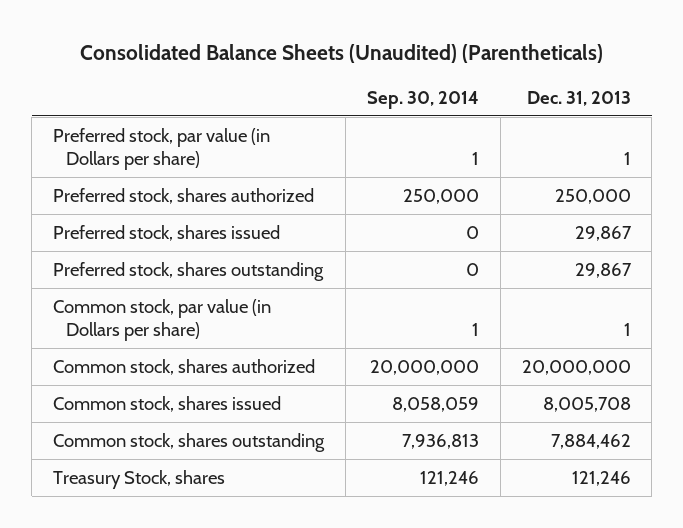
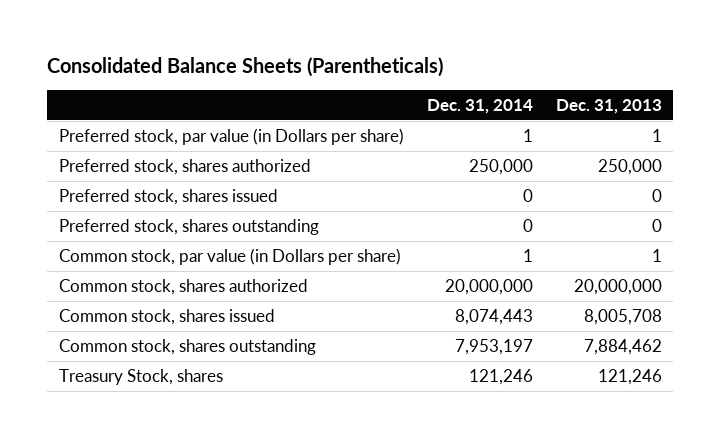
[79,44,603,64] Consolidated Balance Sheets (Unaudited) (Parentheticals) -> [47,57,444,78] Consolidated Balance Sheets (Parentheticals)
[366,90,479,109] Sep. 30, 2014 -> none
none -> [426,98,533,114] Dec. 31, 2014
[574,225,632,241] 29,867 -> [651,188,662,202] 0
[574,262,632,278] 29,867 -> [651,218,662,232] 0

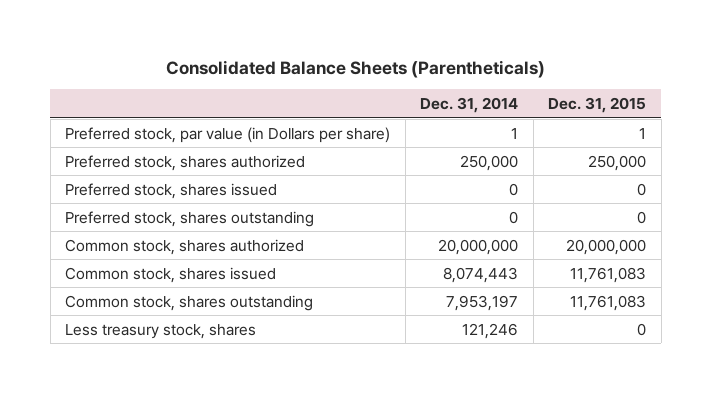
[555,98,662,114] Dec. 31, 2013 -> none
none -> [548,97,647,114] Dec. 31, 2015
[58,247,401,265] Common stock, par value (in Dollars per share) -> none
[58,368,223,385] Treasury Stock, shares -> [65,323,257,339] Less treasury stock, shares

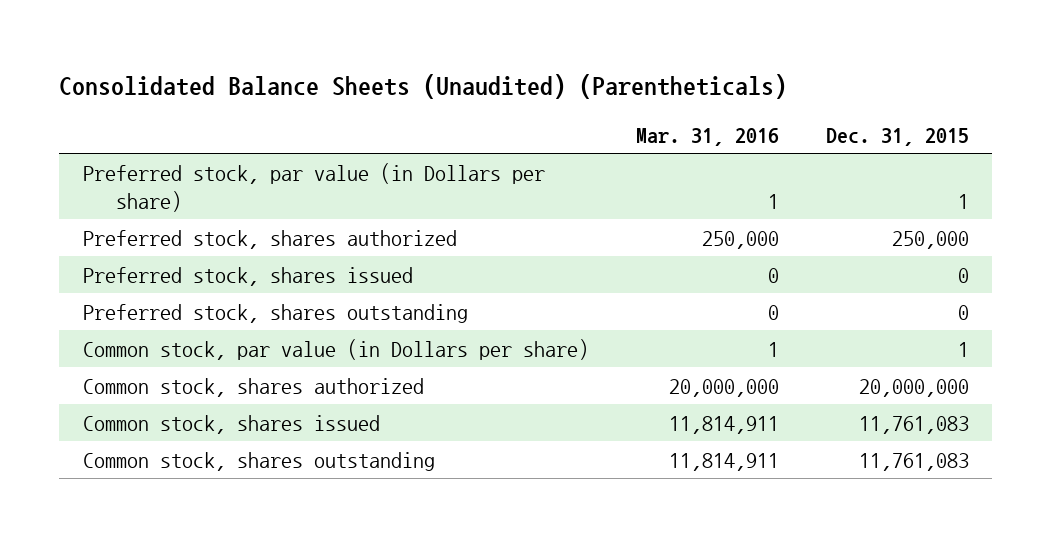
[165,60,545,79] Consolidated Balance Sheets (Parentheticals) -> [59,73,788,99] Consolidated Balance Sheets (Unaudited) (Parentheticals)
[420,97,519,114] Dec. 31, 2014 -> none
none -> [635,127,779,146] Mar. 31, 2016
none -> [82,338,589,360] Common stock, par value (in Dollars per share)
[65,323,257,339] Less treasury stock, shares -> none

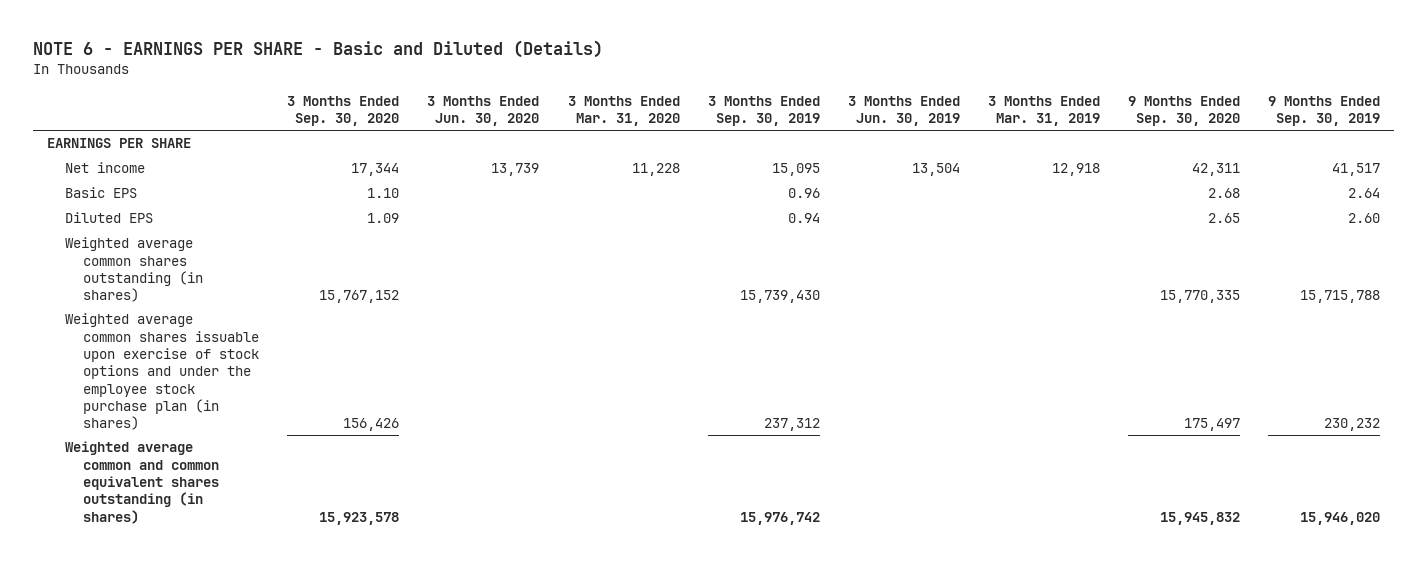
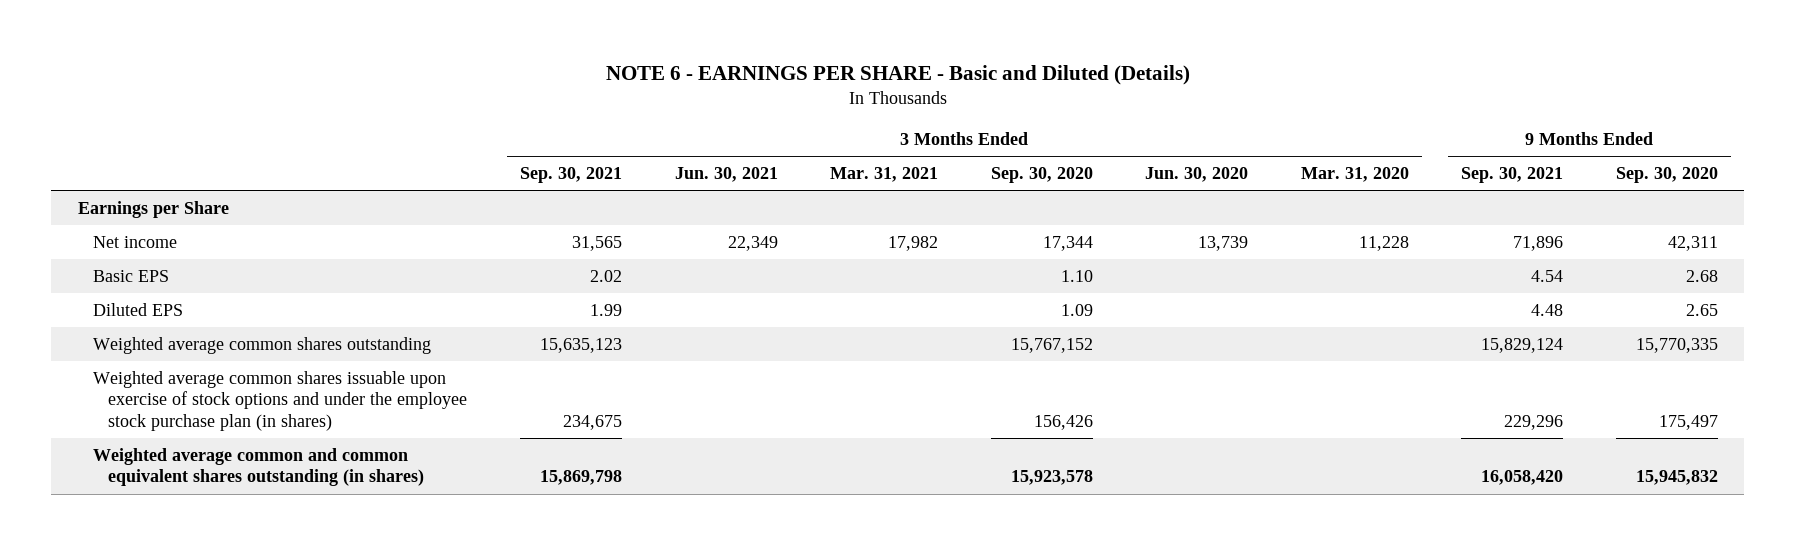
[707,95,820,127] 3 Months Ended Sep. 30, 2019 -> none
[847,95,960,127] 3 Months Ended Jun. 30, 2019 -> none
[988,95,1101,127] 3 Months Ended Mar. 31, 2019 -> none
[1268,95,1381,127] 9 Months Ended Sep. 30, 2019 -> none
none -> [519,166,622,183] Sep. 30, 2021
none -> [674,166,778,182] Jun. 30, 2021
none -> [830,166,939,182] Mar. 31, 2021
none -> [1461,166,1564,183] Sep. 30, 2021
[46,138,191,149] EARNINGS PER SHARE -> [77,200,229,218] Earnings per Share
[65,237,204,303] Weighted average common shares outstanding (in shares) -> [93,336,432,354] Weighted average common shares outstanding

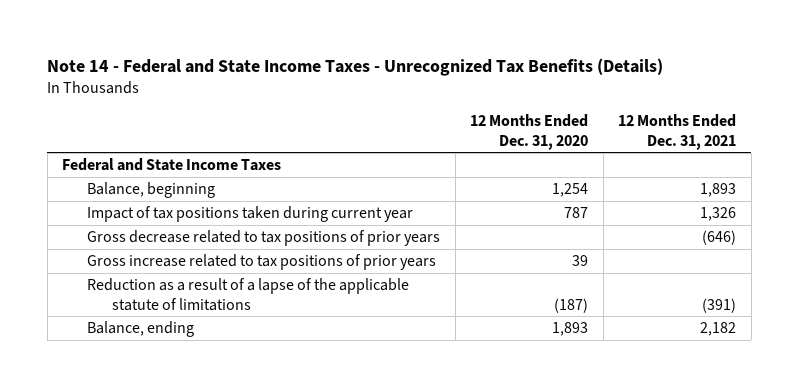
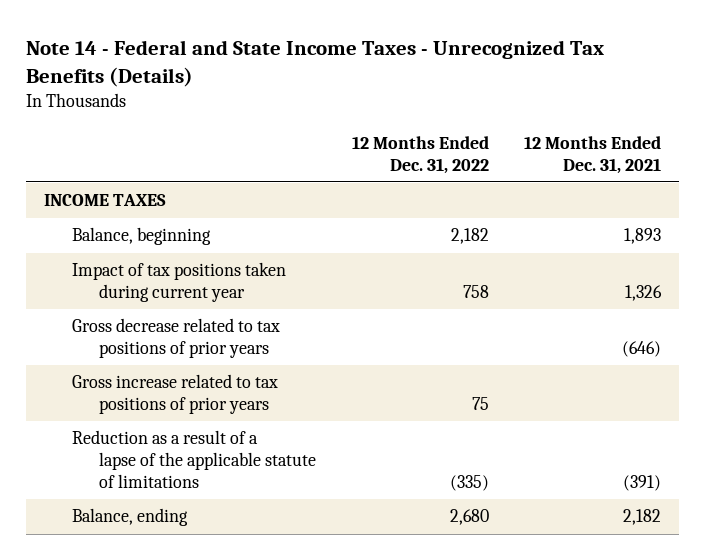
[470,113,589,150] 12 Months Ended Dec. 31, 2020 -> none
none -> [351,136,489,174] 12 Months Ended Dec. 31, 2022
[62,158,282,172] Federal and State Income Taxes -> [44,194,167,207] INCOME TAXES

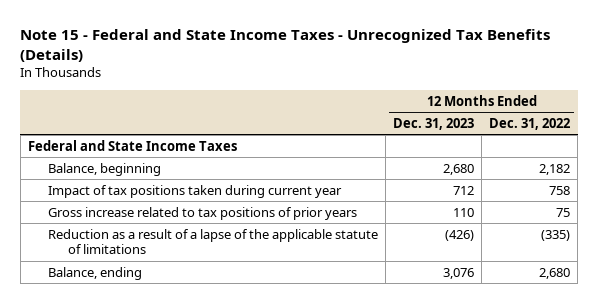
[26,39,605,87] Note 14 - Federal and State Income Taxes - Unrecognized Tax Benefits (Details) -> [20,29,551,62] Note 15 - Federal and State Income Taxes - Unrecognized Tax Benefits (Details)
[524,136,662,174] 12 Months Ended Dec. 31, 2021 -> none
none -> [393,118,475,131] Dec. 31, 2023
[44,194,167,207] INCOME TAXES -> [27,139,237,151] Federal and State Income Taxes
[71,318,280,359] Gross decrease related to tax positions of prior years -> none

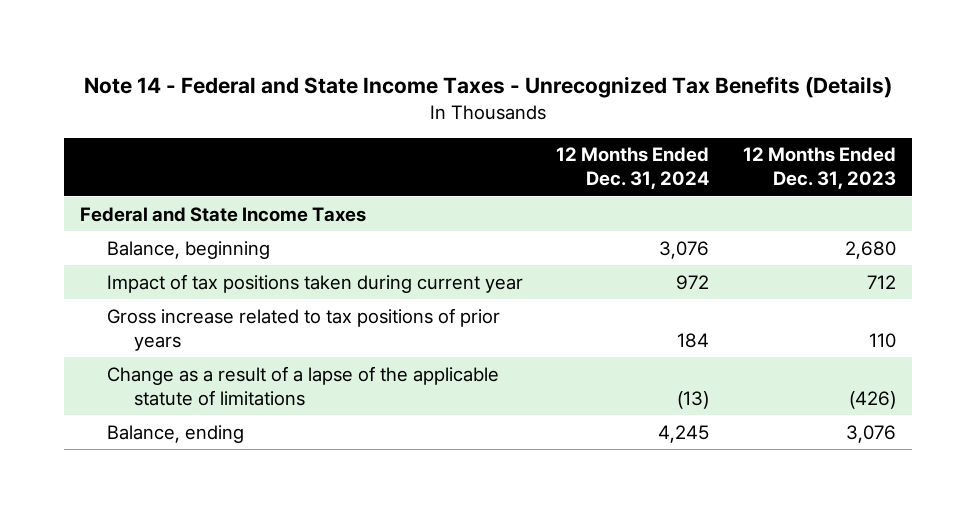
[20,29,551,62] Note 15 - Federal and State Income Taxes - Unrecognized Tax Benefits (Details) -> [84,76,893,99] Note 14 - Federal and State Income Taxes - Unrecognized Tax Benefits (Details)
[489,118,571,131] Dec. 31, 2022 -> none
none -> [556,147,710,190] 12 Months Ended Dec. 31, 2024
[47,228,378,255] Reduction as a result of a lapse of the applicable statute of limitations -> [107,365,500,406] Change as a result of a lapse of the applicable statute of limitations

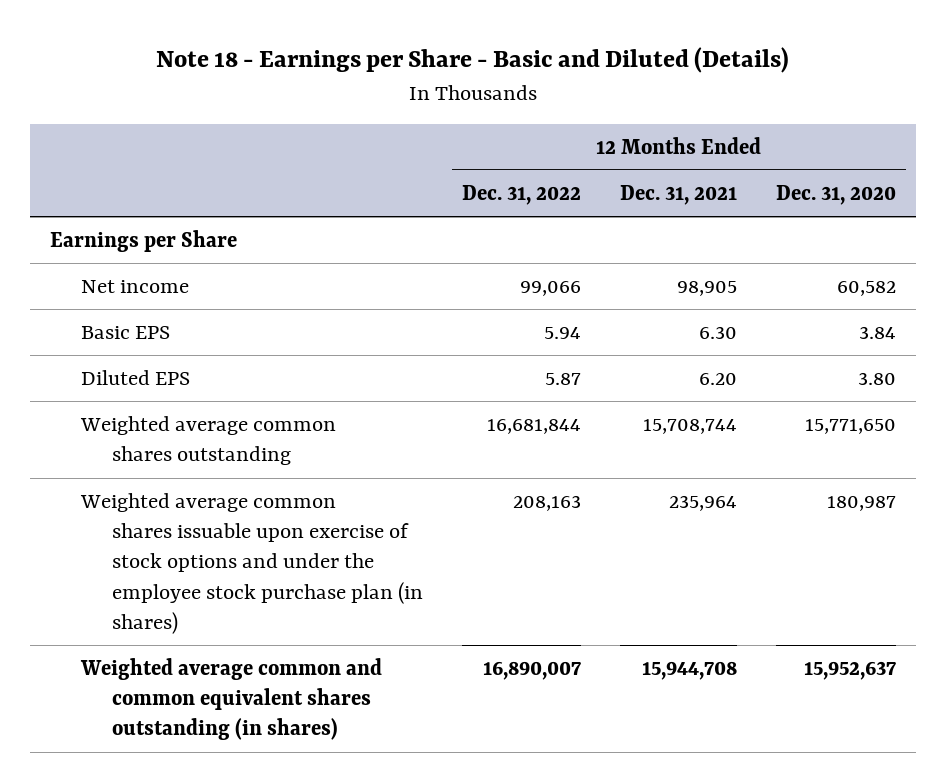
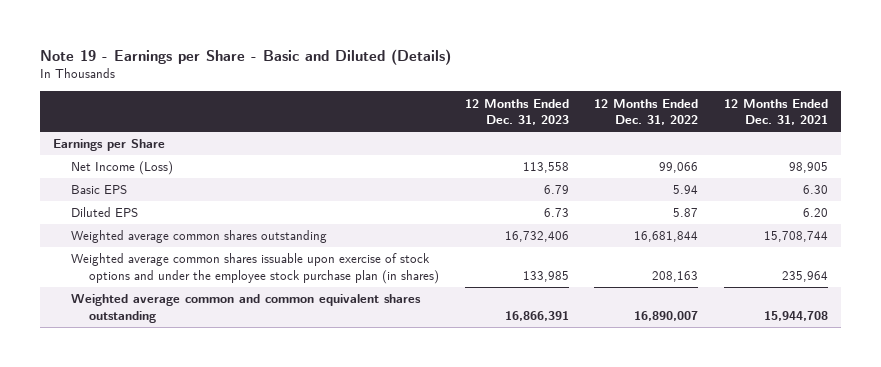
[156,47,790,74] Note 18 - Earnings per Share - Basic and Diluted (Details) -> [40,48,452,65] Note 19 - Earnings per Share - Basic and Diluted (Details)
[776,184,897,205] Dec. 31, 2020 -> none
none -> [464,98,569,126] 12 Months Ended Dec. 31, 2023
[80,279,189,293] Net income -> [70,161,173,176] Net Income (Loss)
[79,657,382,741] Weighted average common and common equivalent shares outstanding (in shares) -> [70,294,421,324] Weighted average common and common equivalent shares outstanding

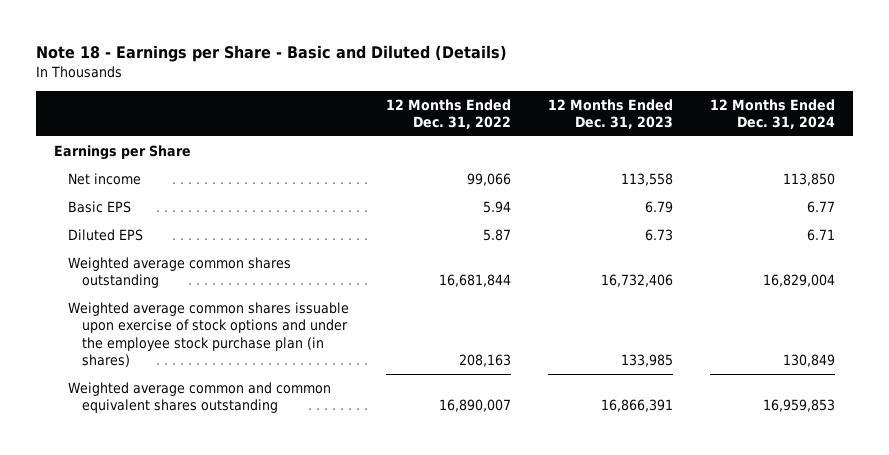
[40,48,452,65] Note 19 - Earnings per Share - Basic and Diluted (Details) -> [35,44,507,62] Note 18 - Earnings per Share - Basic and Diluted (Details)
[724,98,829,126] 12 Months Ended Dec. 31, 2021 -> none
none -> [709,98,835,129] 12 Months Ended Dec. 31, 2024
[70,161,173,176] Net Income (Loss) -> [68,172,142,185] Net income

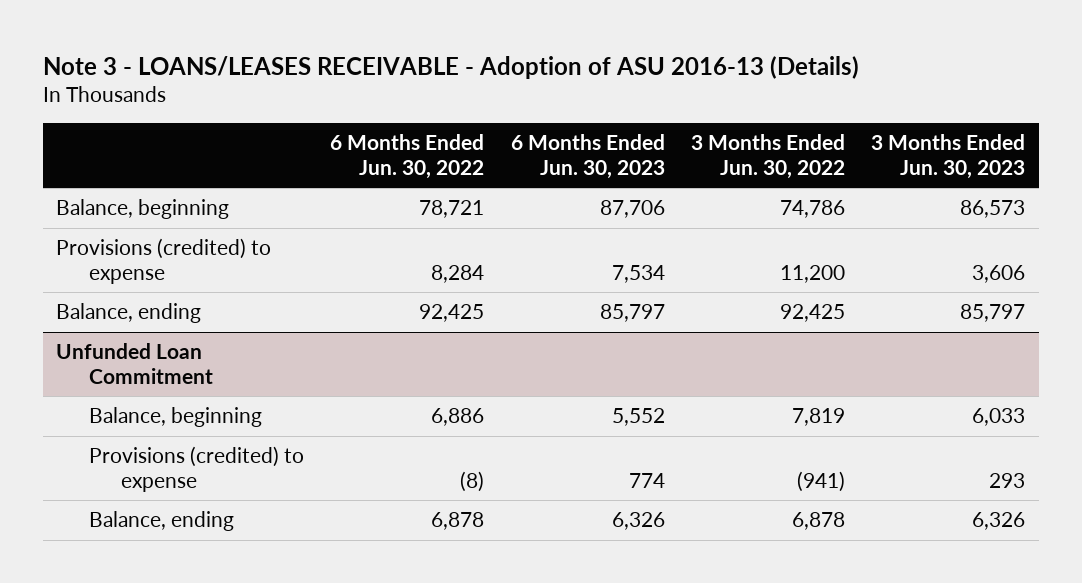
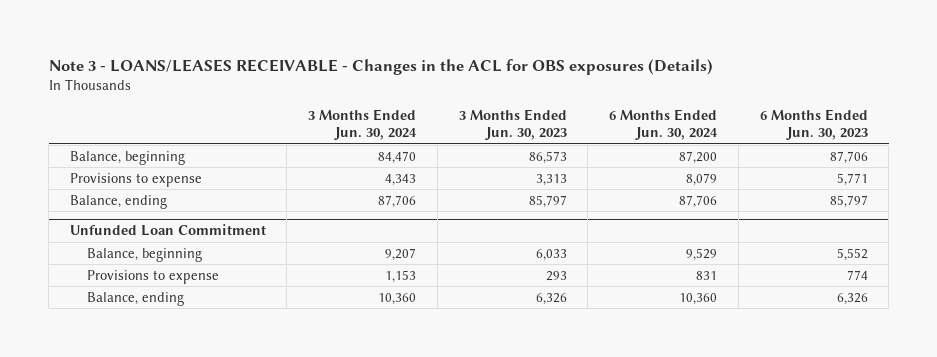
[43,55,860,79] Note 3 - LOANS/LEASES RECEIVABLE - Adoption of ASU 2016-13 (Details) -> [48,58,713,75] Note 3 - LOANS/LEASES RECEIVABLE - Changes in the ACL for OBS exposures (Details)
[330,133,485,179] 6 Months Ended Jun. 30, 2022 -> none
[691,133,846,179] 3 Months Ended Jun. 30, 2022 -> none
none -> [308,109,418,141] 3 Months Ended Jun. 30, 2024
none -> [609,109,719,141] 6 Months Ended Jun. 30, 2024
[56,238,272,284] Provisions (credited) to expense -> [69,172,202,187] Provisions to expense
[611,264,665,283] 7,534 -> [836,172,868,186] 5,771
[972,264,1026,283] 3,606 -> [535,173,567,186] 3,313
[88,446,304,492] Provisions (credited) to expense -> [86,269,219,284] Provisions to expense

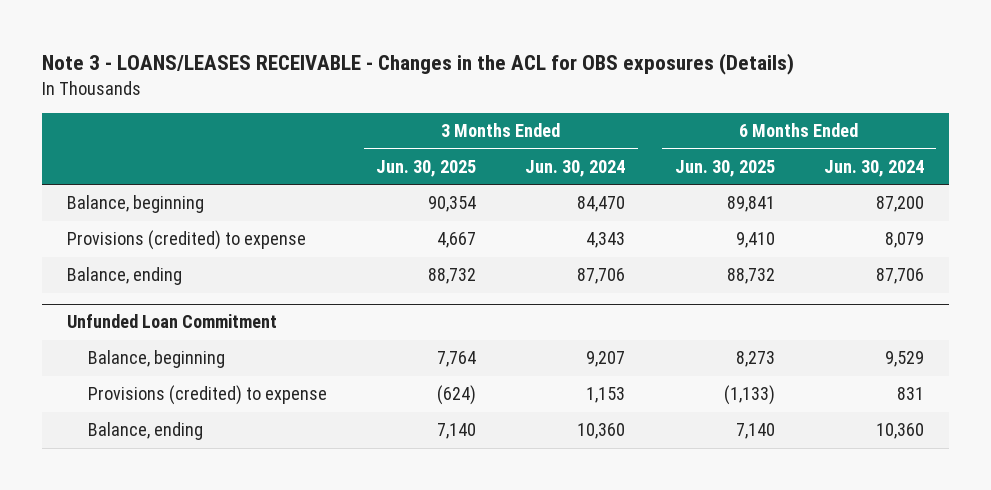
[458,109,567,141] 3 Months Ended Jun. 30, 2023 -> none
[759,109,868,141] 6 Months Ended Jun. 30, 2023 -> none
none -> [376,159,477,177] Jun. 30, 2025
none -> [674,159,775,177] Jun. 30, 2025
[69,172,202,187] Provisions to expense -> [66,230,306,251] Provisions (credited) to expense
[86,269,219,284] Provisions to expense -> [87,385,327,406] Provisions (credited) to expense

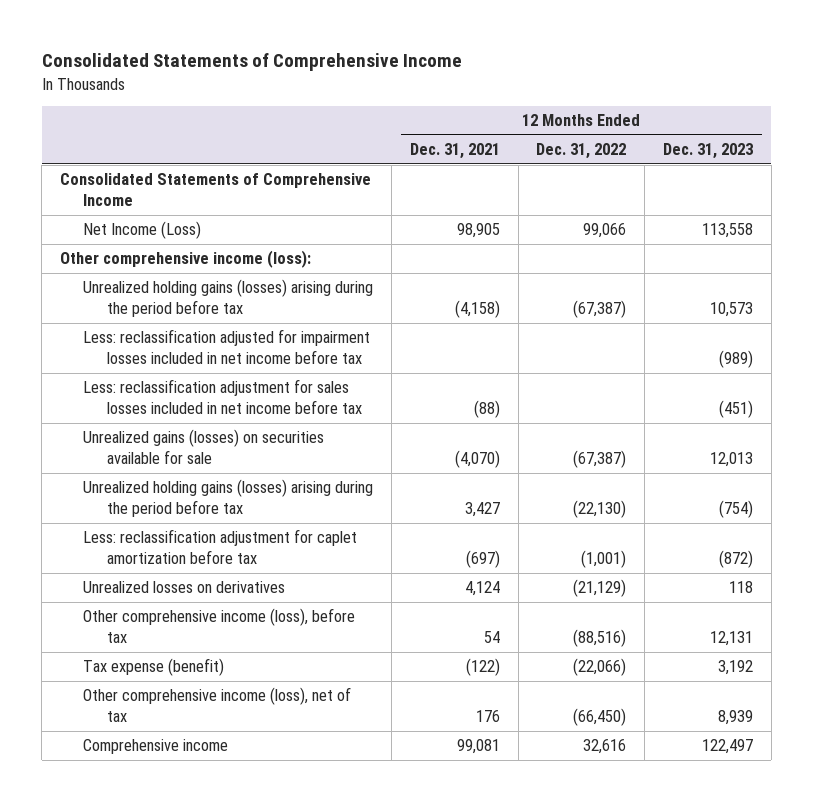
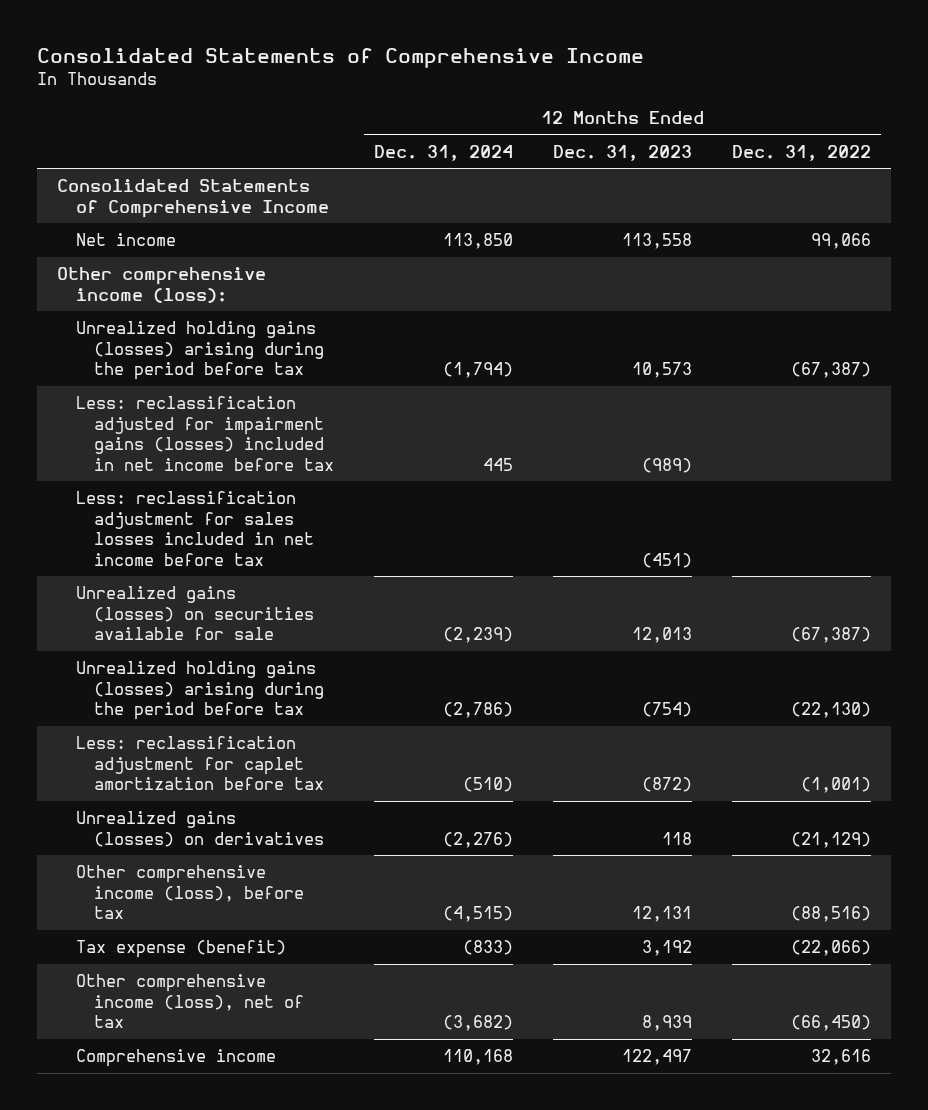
[409,143,500,160] Dec. 31, 2021 -> none
none -> [373,144,513,161] Dec. 31, 2024
[83,221,202,240] Net Income (Loss) -> [75,233,176,247] Net income
[83,329,371,365] Less: reclassification adjusted for impairment losses included in net income before tax -> [75,396,334,471] Less: reclassification adjusted for impairment gains (losses) included in net income before tax
[83,581,286,594] Unrealized losses on derivatives -> [75,811,324,847] Unrealized gains (losses) on derivatives

